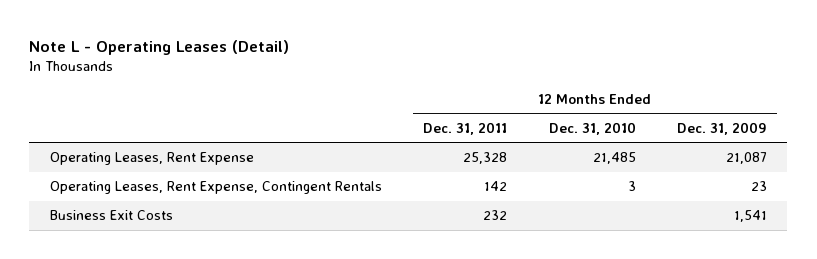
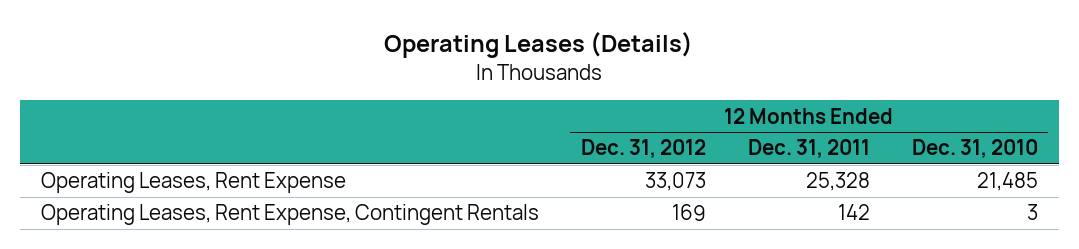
[29,39,290,55] Note L - Operating Leases (Detail) -> [384,31,694,58] Operating Leases (Details)
[676,121,767,135] Dec. 31, 2009 -> none
none -> [580,139,706,159] Dec. 31, 2012
[49,210,173,221] Business Exit Costs -> none

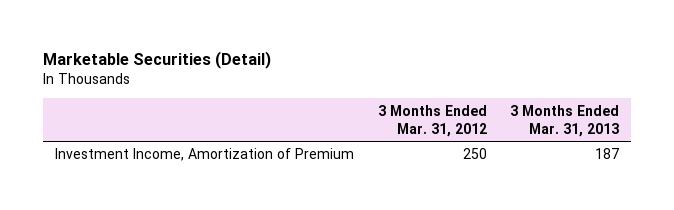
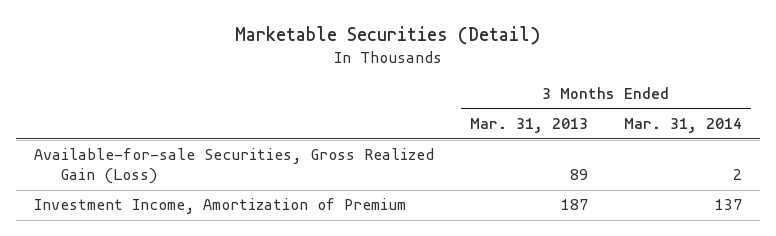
[377,104,487,137] 3 Months Ended Mar. 31, 2012 -> none
none -> [623,118,742,134] Mar. 31, 2014
none -> [34,148,435,185] Available-for-sale Securities, Gross Realized Gain (Loss)

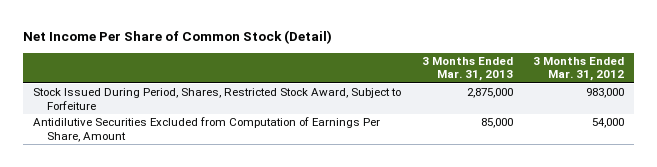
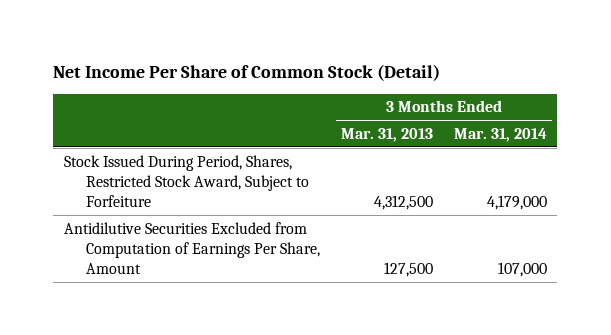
[533,57,625,82] 3 Months Ended Mar. 31, 2012 -> none
none -> [453,127,547,142] Mar. 31, 2014
[466,88,513,99] 2,875,000 -> [373,195,433,211] 4,312,500
[480,118,513,129] 85,000 -> [383,262,433,278] 127,500

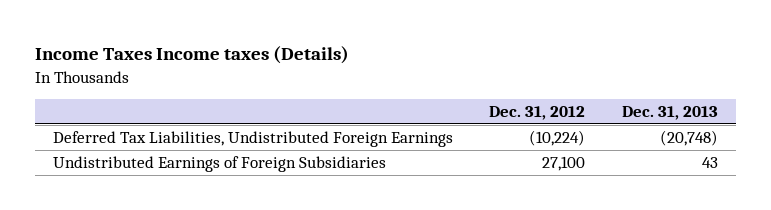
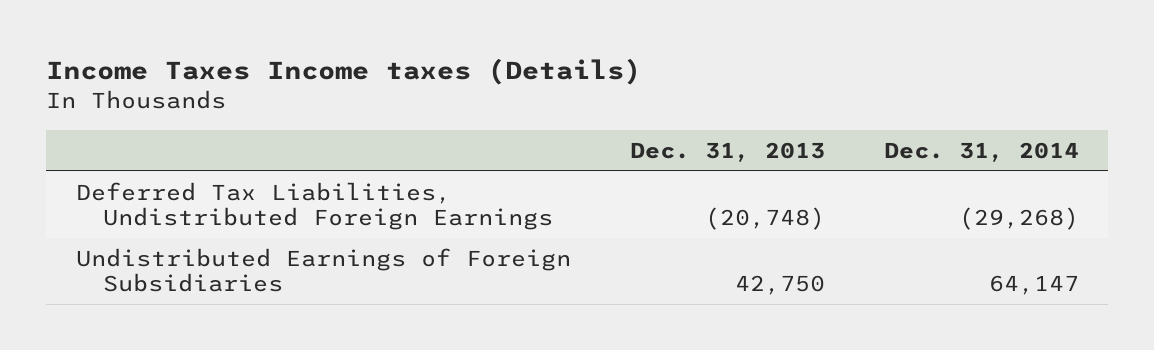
[489,105,586,120] Dec. 31, 2012 -> none
none -> [883,141,1079,162] Dec. 31, 2014
[701,157,718,169] 43 -> [734,275,825,296] 42,750

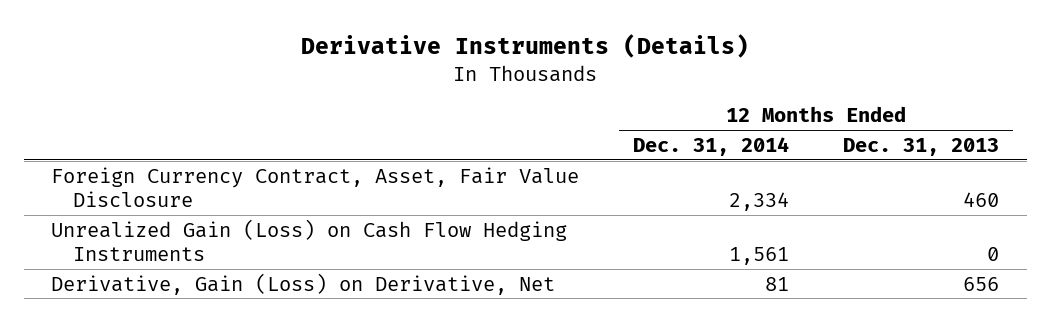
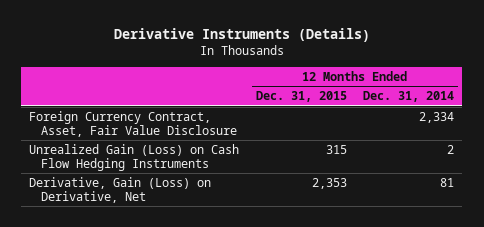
[843,137,1000,156] Dec. 31, 2013 -> none
none -> [255,91,347,103] Dec. 31, 2015
[729,246,790,265] 1,561 -> [447,144,455,154] 2

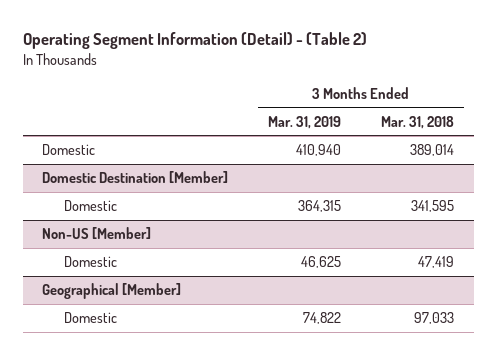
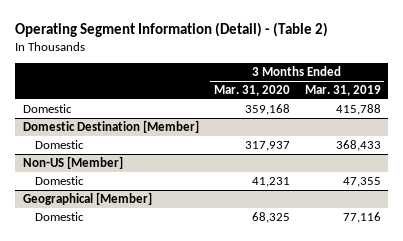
[381,115,455,129] Mar. 31, 2018 -> none
none -> [213,84,290,96] Mar. 31, 2020
[296,144,342,157] 410,940 -> [335,103,381,115] 415,788
[298,200,342,213] 364,315 -> [335,139,381,151] 368,433
[301,256,342,269] 46,625 -> [342,176,381,187] 47,355
[303,312,342,325] 74,822 -> [342,211,381,223] 77,116

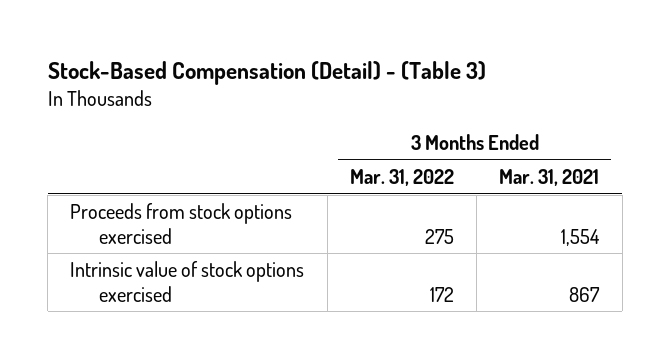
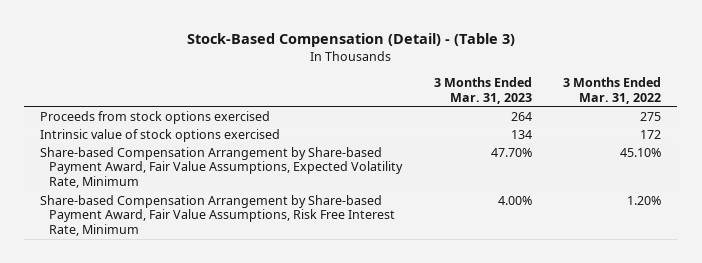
[499,169,600,187] Mar. 31, 2021 -> none
none -> [433,77,532,104] 3 Months Ended Mar. 31, 2023
none -> [40,146,404,189] Share-based Compensation Arrangement by Share-based Payment Award, Fair Value Assumptions, Expected Volatility Rate, Minimum
none -> [40,194,396,237] Share-based Compensation Arrangement by Share-based Payment Award, Fair Value Assumptions, Risk Free Interest Rate, Minimum

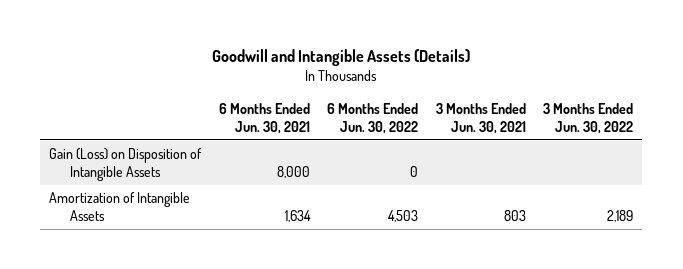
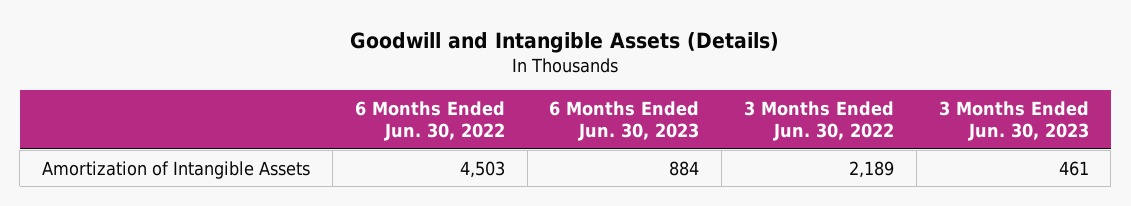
[218,102,310,134] 6 Months Ended Jun. 30, 2021 -> none
[435,102,526,134] 3 Months Ended Jun. 30, 2021 -> none
none -> [549,100,700,141] 6 Months Ended Jun. 30, 2023
none -> [938,100,1089,141] 3 Months Ended Jun. 30, 2023
[49,148,203,182] Gain (Loss) on Disposition of Intangible Assets -> none

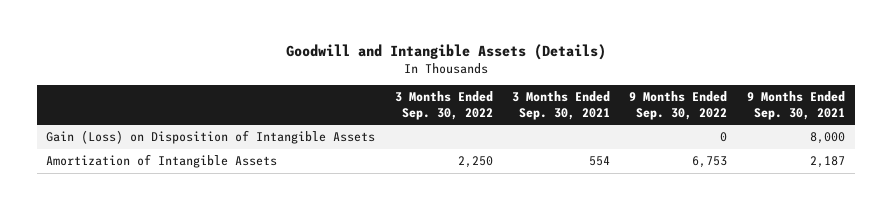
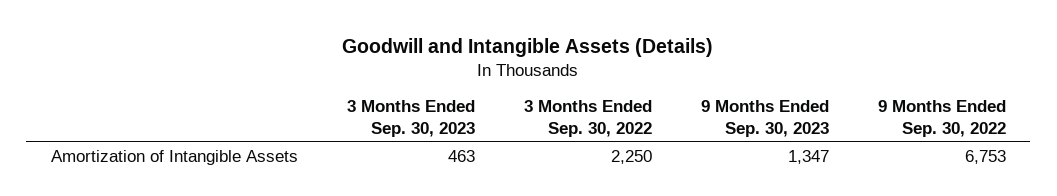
[512,91,611,120] 3 Months Ended Sep. 30, 2021 -> none
[746,91,845,120] 9 Months Ended Sep. 30, 2021 -> none
none -> [346,100,475,138] 3 Months Ended Sep. 30, 2023
none -> [700,100,829,138] 9 Months Ended Sep. 30, 2023
[46,130,376,145] Gain (Loss) on Disposition of Intangible Assets -> none

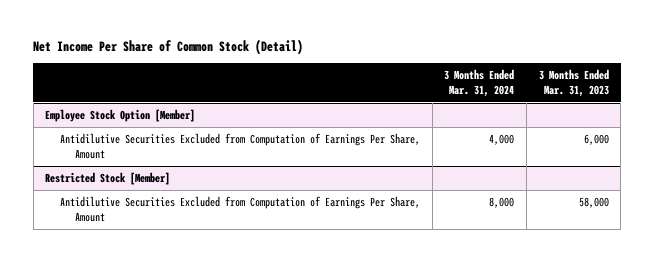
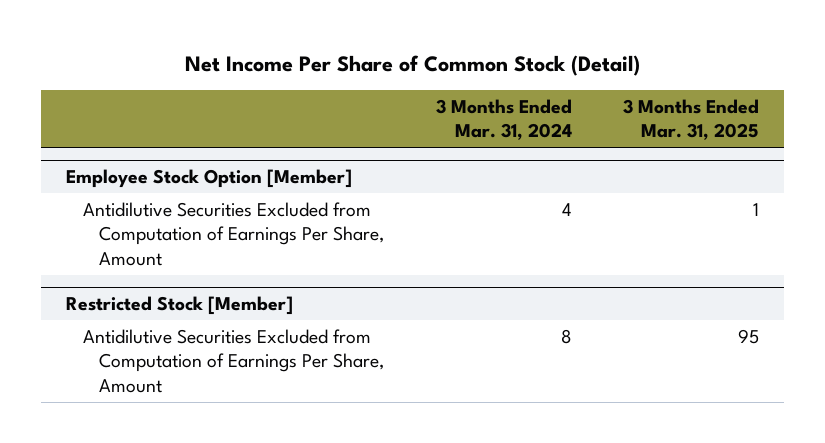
[538,68,609,98] 3 Months Ended Mar. 31, 2023 -> none
none -> [622,98,759,141] 3 Months Ended Mar. 31, 2025
[489,133,515,145] 4,000 -> [561,202,572,216] 4
[489,196,515,208] 8,000 -> [560,328,572,344] 8

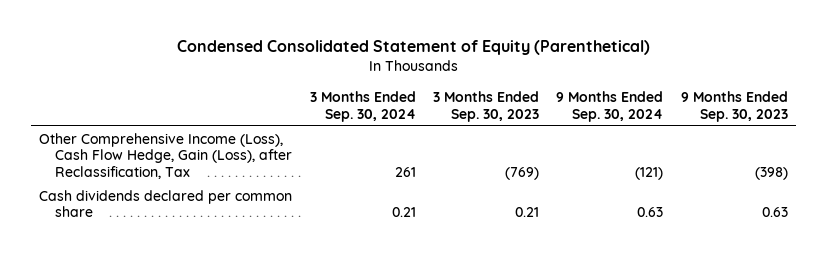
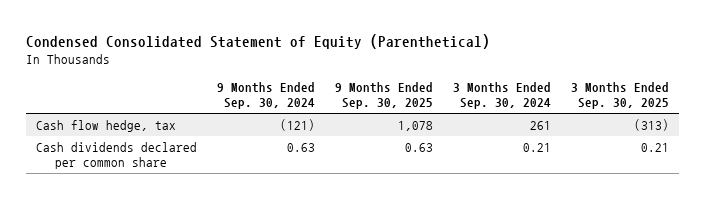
[433,91,540,122] 3 Months Ended Sep. 30, 2023 -> none
[680,91,788,122] 9 Months Ended Sep. 30, 2023 -> none
none -> [334,81,433,110] 9 Months Ended Sep. 30, 2025
none -> [570,81,669,110] 3 Months Ended Sep. 30, 2025
[39,132,292,180] Other Comprehensive Income (Loss), Cash Flow Hedge, Gain (Loss), after Reclassification, Tax -> [35,120,176,133] Cash flow hedge, tax

